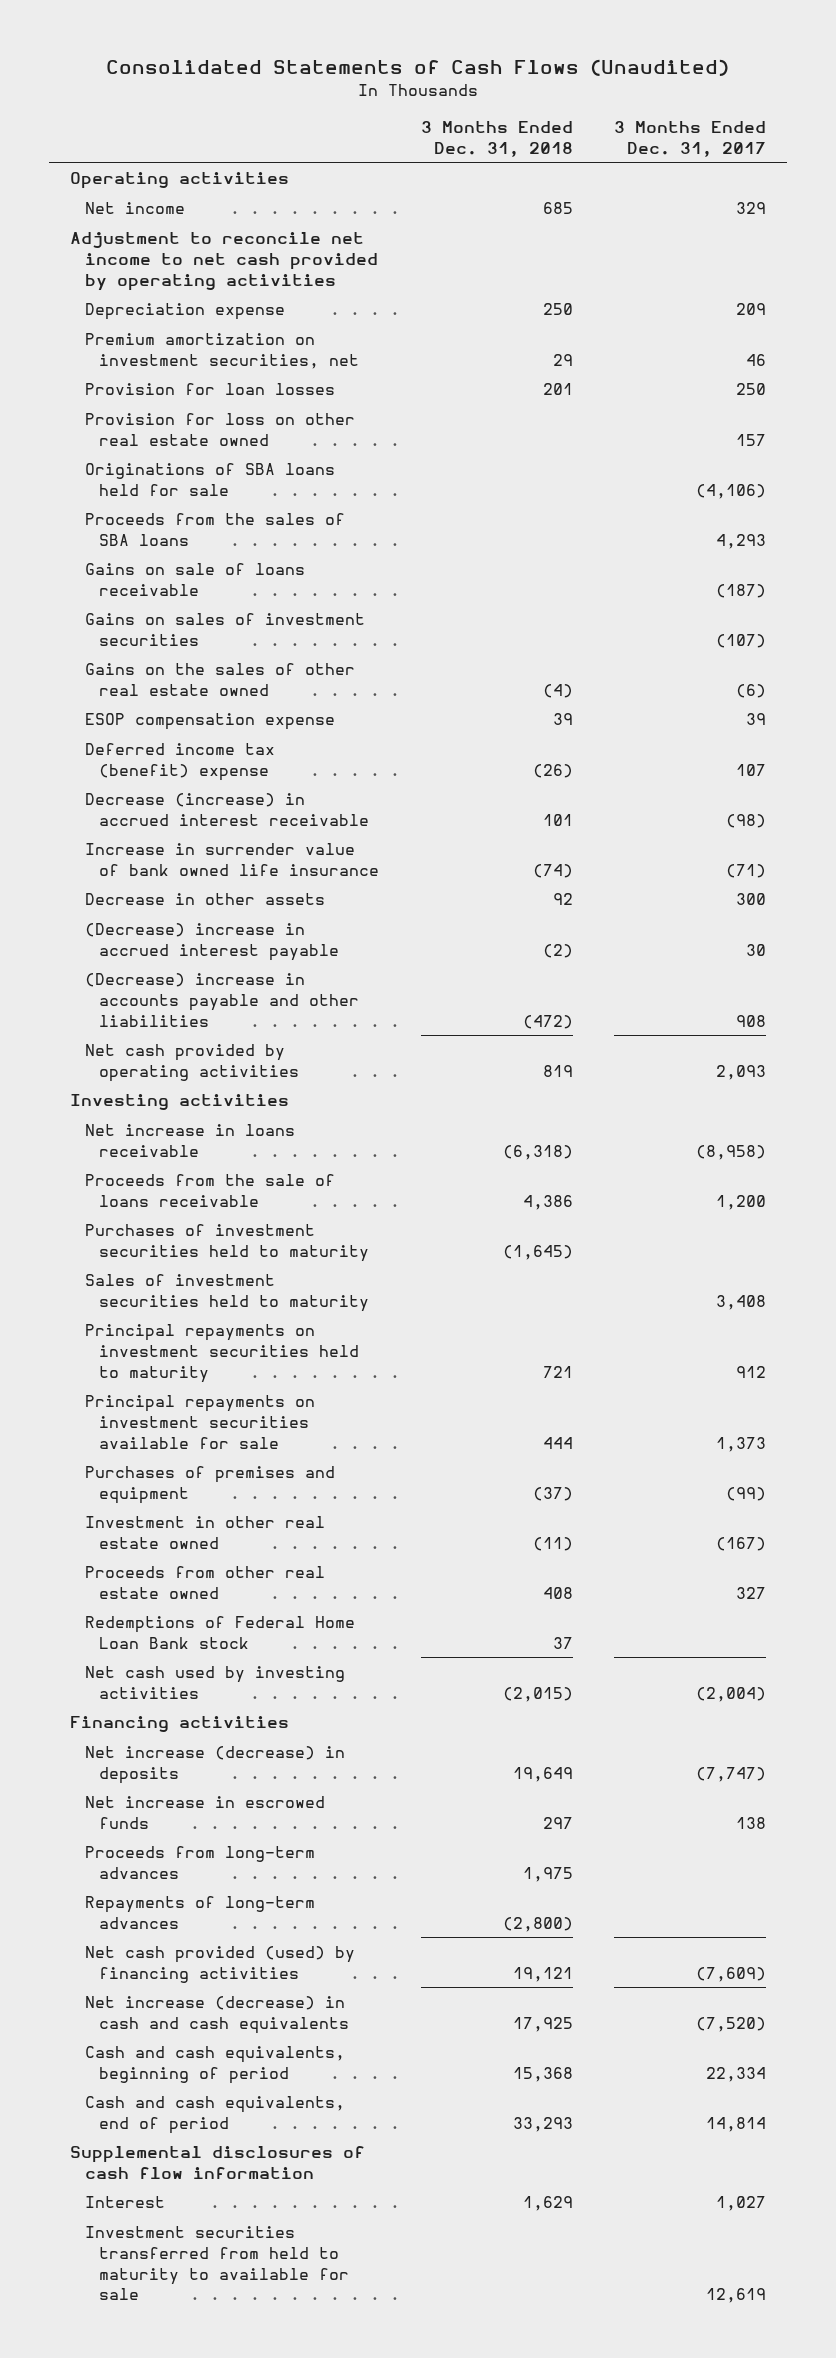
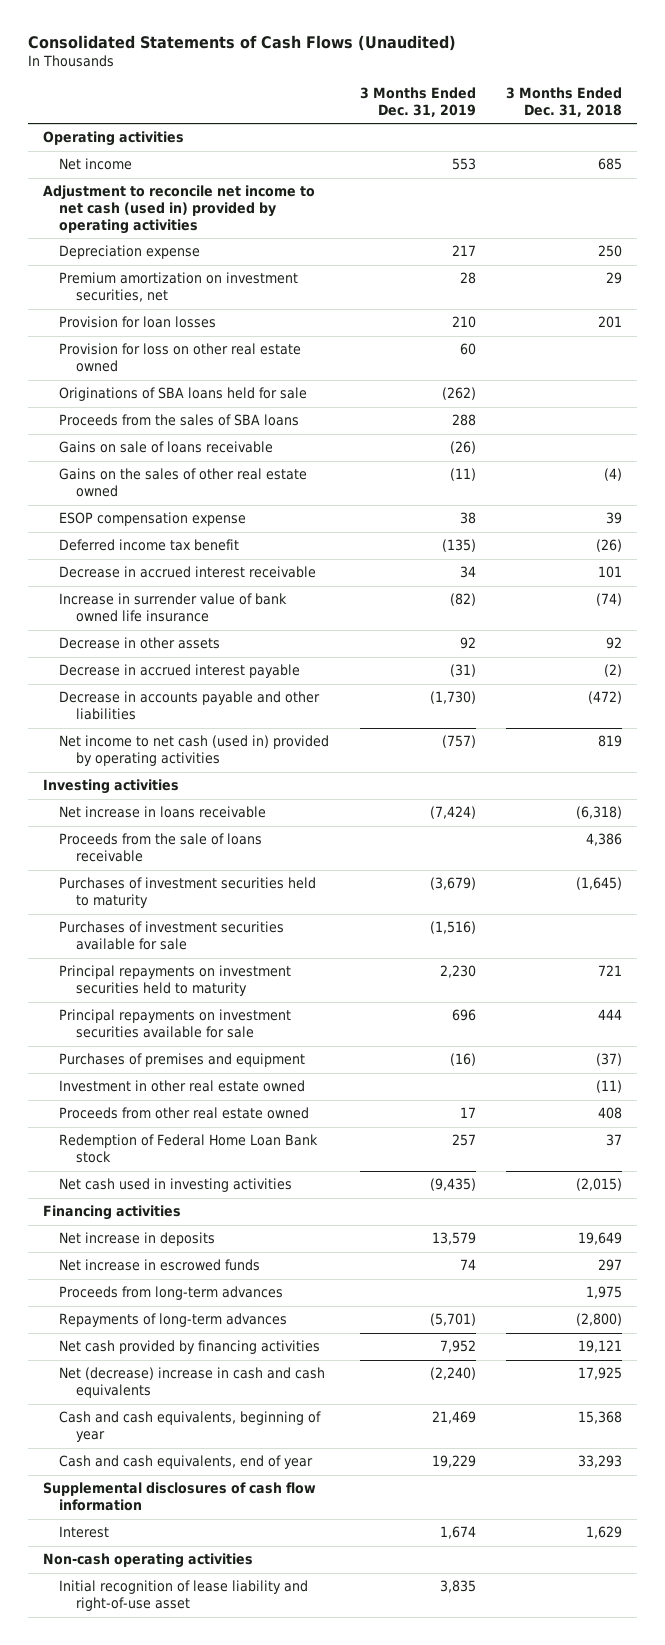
[614,120,767,157] 3 Months Ended Dec. 31, 2017 -> none
none -> [359,86,476,117] 3 Months Ended Dec. 31, 2019
[70,231,378,291] Adjustment to reconcile net income to net cash provided by operating activities -> [42,185,315,234] Adjustment to reconcile net income to net cash (used in) provided by operating activities
[84,612,365,646] Gains on sales of investment securities -> none
[84,742,275,781] Deferred income tax (benefit) expense -> [59,539,240,552] Deferred income tax benefit
[84,792,370,826] Decrease (increase) in accrued interest receivable -> [59,566,317,579] Decrease in accrued interest receivable
[84,922,340,961] (Decrease) increase in accrued interest payable -> [59,664,301,679] Decrease in accrued interest payable
[84,972,360,1027] (Decrease) increase in accounts payable and other liabilities -> [59,691,321,721] Decrease in accounts payable and other liabilities
[84,1043,300,1082] Net cash provided by operating activities -> [59,735,330,767] Net income to net cash (used in) provided by operating activities
[84,1273,370,1312] Sales of investment securities held to maturity -> none
none -> [59,921,285,951] Purchases of investment securities available for sale
[84,1615,355,1649] Redemptions of Federal Home Loan Bank stock -> [59,1134,319,1164] Redemption of Federal Home Loan Bank stock
[84,1665,345,1699] Net cash used by investing activities -> [59,1178,293,1193] Net cash used in investing activities
[84,1745,345,1784] Net increase (decrease) in deposits -> [59,1232,216,1247] Net increase in deposits
[84,1945,355,1983] Net cash provided (used) by financing activities -> [59,1340,321,1355] Net cash provided by financing activities
[84,1995,350,2034] Net increase (decrease) in cash and cash equivalents -> [59,1367,326,1399] Net (decrease) increase in cash and cash equivalents
[84,2045,345,2084] Cash and cash equivalents, beginning of period -> [59,1411,322,1443] Cash and cash equivalents, beginning of year
[84,2095,345,2134] Cash and cash equivalents, end of period -> [59,1455,314,1470] Cash and cash equivalents, end of year
[84,2225,350,2301] Investment securities transferred from held to maturity to available for sale -> none
none -> [42,1553,253,1569] Non-cash operating activities
none -> [59,1580,309,1612] Initial recognition of lease liability and right-of-use asset

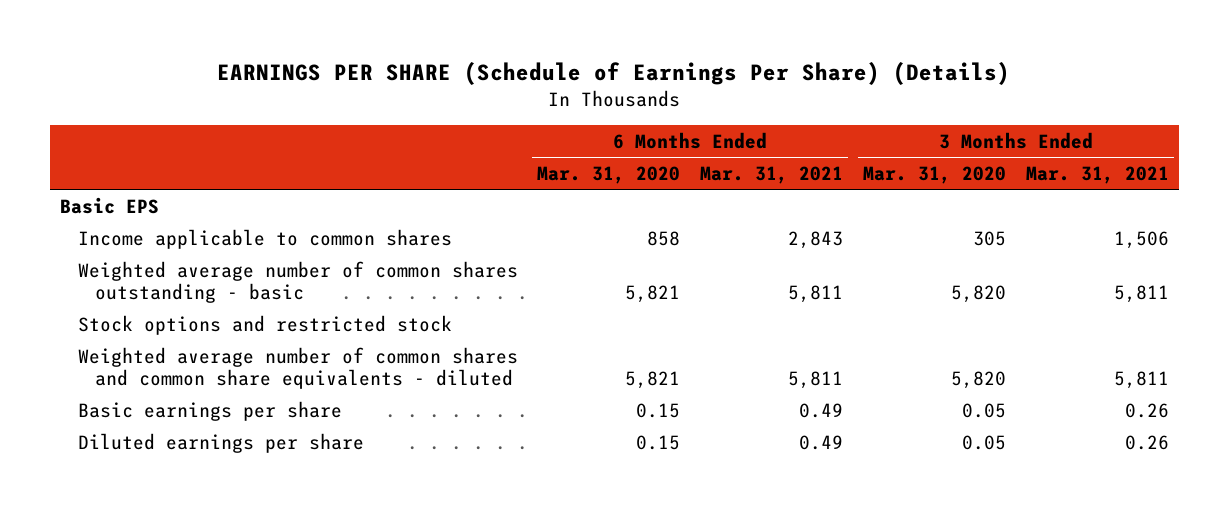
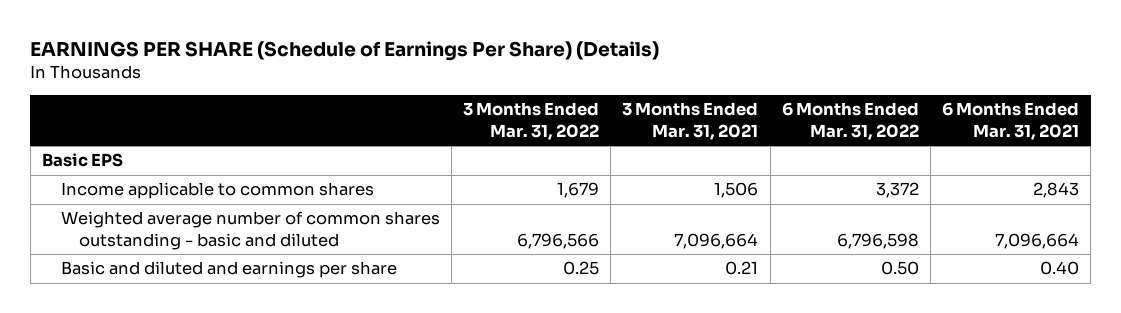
[537,165,681,184] Mar. 31, 2020 -> none
[862,165,1006,184] Mar. 31, 2020 -> none
none -> [463,102,600,141] 3 Months Ended Mar. 31, 2022
none -> [781,102,919,141] 6 Months Ended Mar. 31, 2022
[77,314,452,335] Stock options and restricted stock -> none
[77,346,518,390] Weighted average number of common shares and common share equivalents - diluted -> none
[77,432,364,453] Diluted earnings per share -> none
[77,260,518,304] Weighted average number of common shares outstanding - basic -> [60,211,440,250] Weighted average number of common shares outstanding - basic and diluted
[788,285,844,304] 5,811 -> [995,232,1080,249] 7,096,664
[1113,285,1169,304] 5,811 -> [674,232,759,249] 7,096,664
[77,400,342,421] Basic earnings per share -> [60,261,397,279] Basic and diluted and earnings per share
[799,402,844,418] 0.49 -> [1040,261,1080,276] 0.40
[1124,402,1169,418] 0.26 -> [725,261,759,276] 0.21

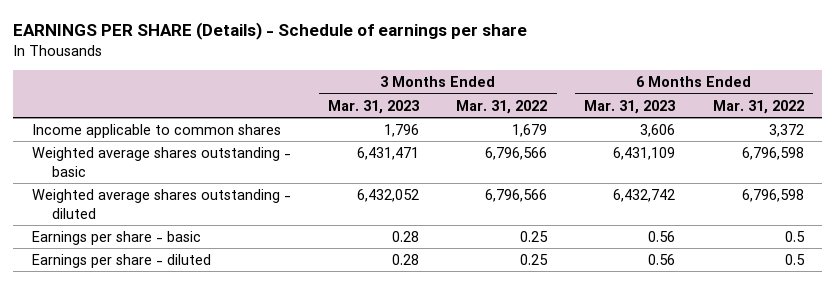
[30,41,660,62] EARNINGS PER SHARE (Schedule of Earnings Per Share) (Details) -> [13,21,528,40] EARNINGS PER SHARE (Details) - Schedule of earnings per share
[622,102,759,141] 3 Months Ended Mar. 31, 2021 -> none
[942,102,1080,141] 6 Months Ended Mar. 31, 2021 -> none
none -> [328,99,420,114] Mar. 31, 2023
none -> [584,99,676,114] Mar. 31, 2023
[41,153,123,168] Basic EPS -> none
[60,211,440,250] Weighted average number of common shares outstanding - basic and diluted -> [31,146,291,177] Weighted average shares outstanding - basic
none -> [31,188,291,219] Weighted average shares outstanding - diluted
[60,261,397,279] Basic and diluted and earnings per share -> [31,230,201,245] Earnings per share - basic
[880,261,919,276] 0.50 -> [784,230,805,242] 0.5
none -> [31,253,211,268] Earnings per share - diluted

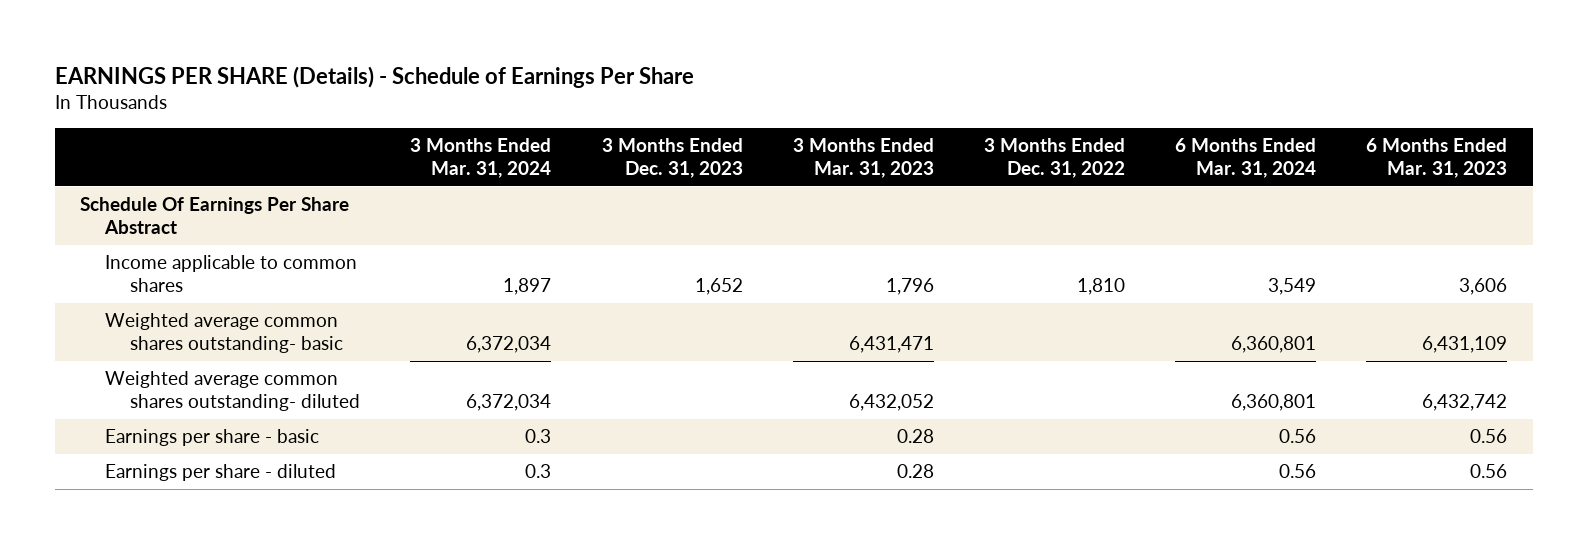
[13,21,528,40] EARNINGS PER SHARE (Details) - Schedule of earnings per share -> [55,66,695,89] EARNINGS PER SHARE (Details) - Schedule of Earnings Per Share
[456,99,548,114] Mar. 31, 2022 -> none
[712,99,804,114] Mar. 31, 2022 -> none
none -> [410,138,552,179] 3 Months Ended Mar. 31, 2024
none -> [601,138,743,179] 3 Months Ended Dec. 31, 2023
none -> [984,138,1126,179] 3 Months Ended Dec. 31, 2022
none -> [1175,138,1317,179] 6 Months Ended Mar. 31, 2024
none -> [80,197,350,235] Schedule Of Earnings Per Share Abstract
[31,146,291,177] Weighted average shares outstanding - basic -> [105,313,344,354] Weighted average common shares outstanding- basic
[31,188,291,219] Weighted average shares outstanding - diluted -> [105,371,361,412] Weighted average common shares outstanding- diluted

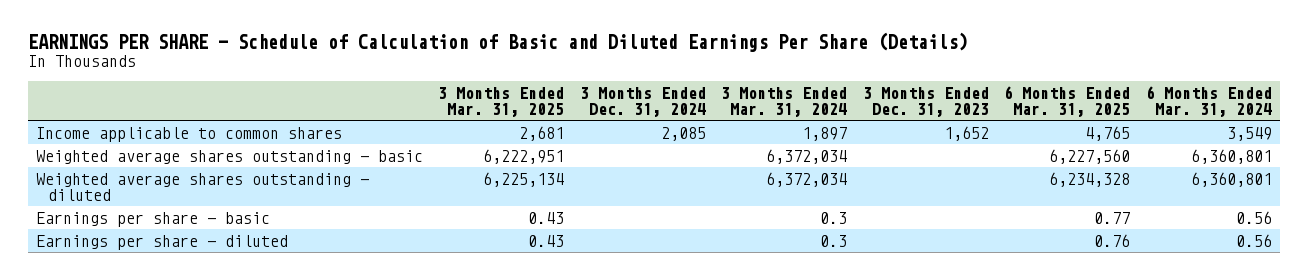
[55,66,695,89] EARNINGS PER SHARE (Details) - Schedule of Earnings Per Share -> [27,31,968,52] EARNINGS PER SHARE - Schedule of Calculation of Basic and Diluted Earnings Per Share (Details)
[792,138,934,179] 3 Months Ended Mar. 31, 2023 -> none
[984,138,1126,179] 3 Months Ended Dec. 31, 2022 -> none
[1366,138,1508,179] 6 Months Ended Mar. 31, 2023 -> none
none -> [438,86,565,117] 3 Months Ended Mar. 31, 2025
none -> [579,86,706,117] 3 Months Ended Dec. 31, 2024
none -> [1004,85,1131,117] 6 Months Ended Mar. 31, 2025
[80,197,350,235] Schedule Of Earnings Per Share Abstract -> none
[105,313,344,354] Weighted average common shares outstanding- basic -> [35,149,423,164] Weighted average shares outstanding - basic
[105,371,361,412] Weighted average common shares outstanding- diluted -> [35,172,369,201] Weighted average shares outstanding - diluted

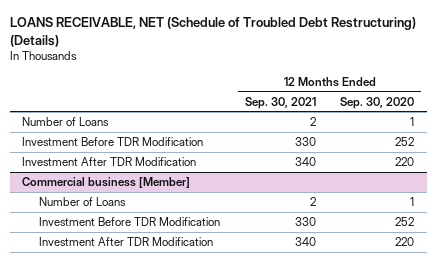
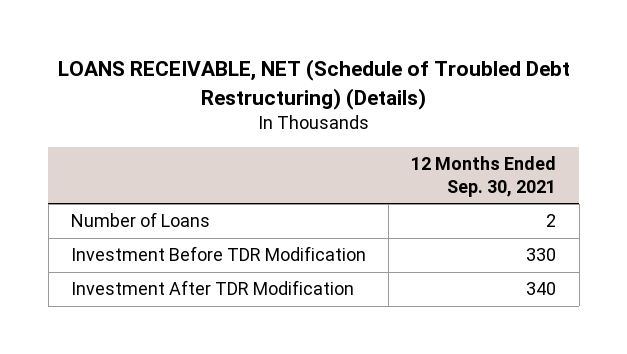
[340,96,415,109] Sep. 30, 2020 -> none
[22,177,191,189] Commercial business [Member] -> none
[38,197,126,207] Number of Loans -> none
[38,217,220,227] Investment Before TDR Modification -> none
[38,237,213,247] Investment After TDR Modification -> none

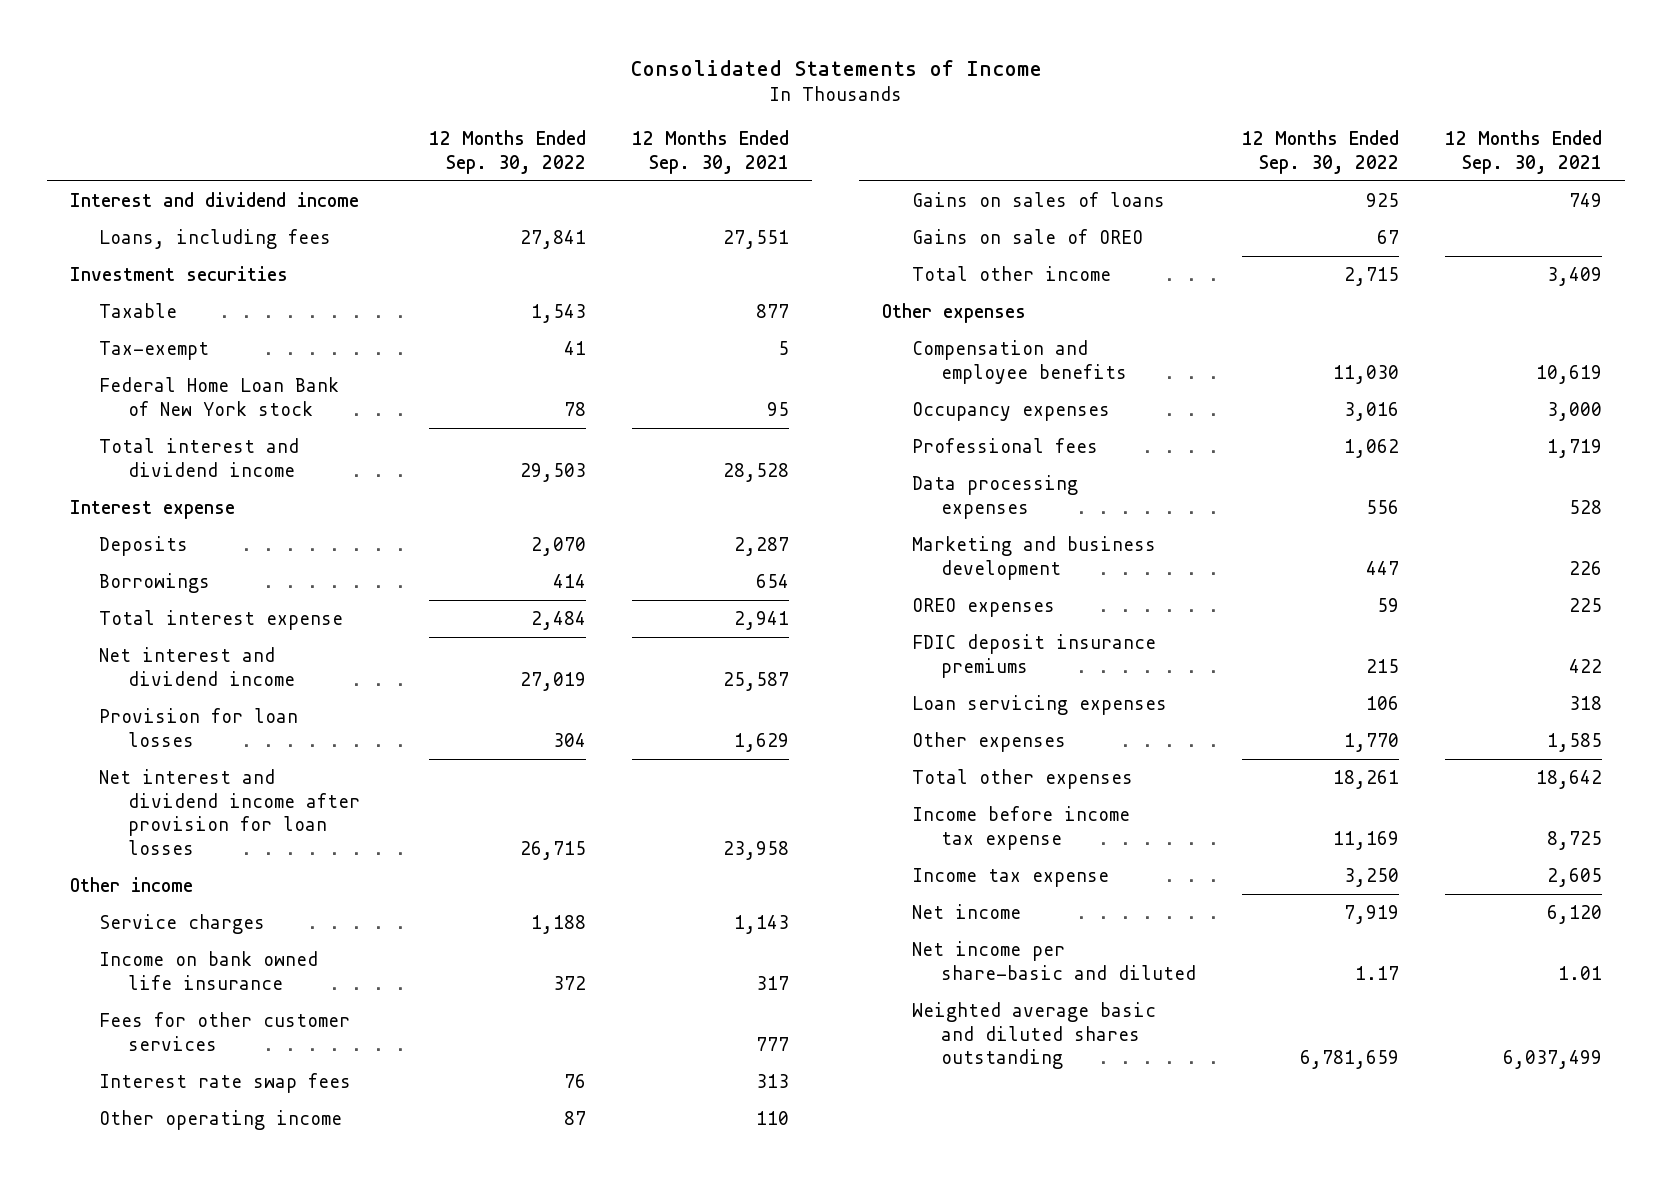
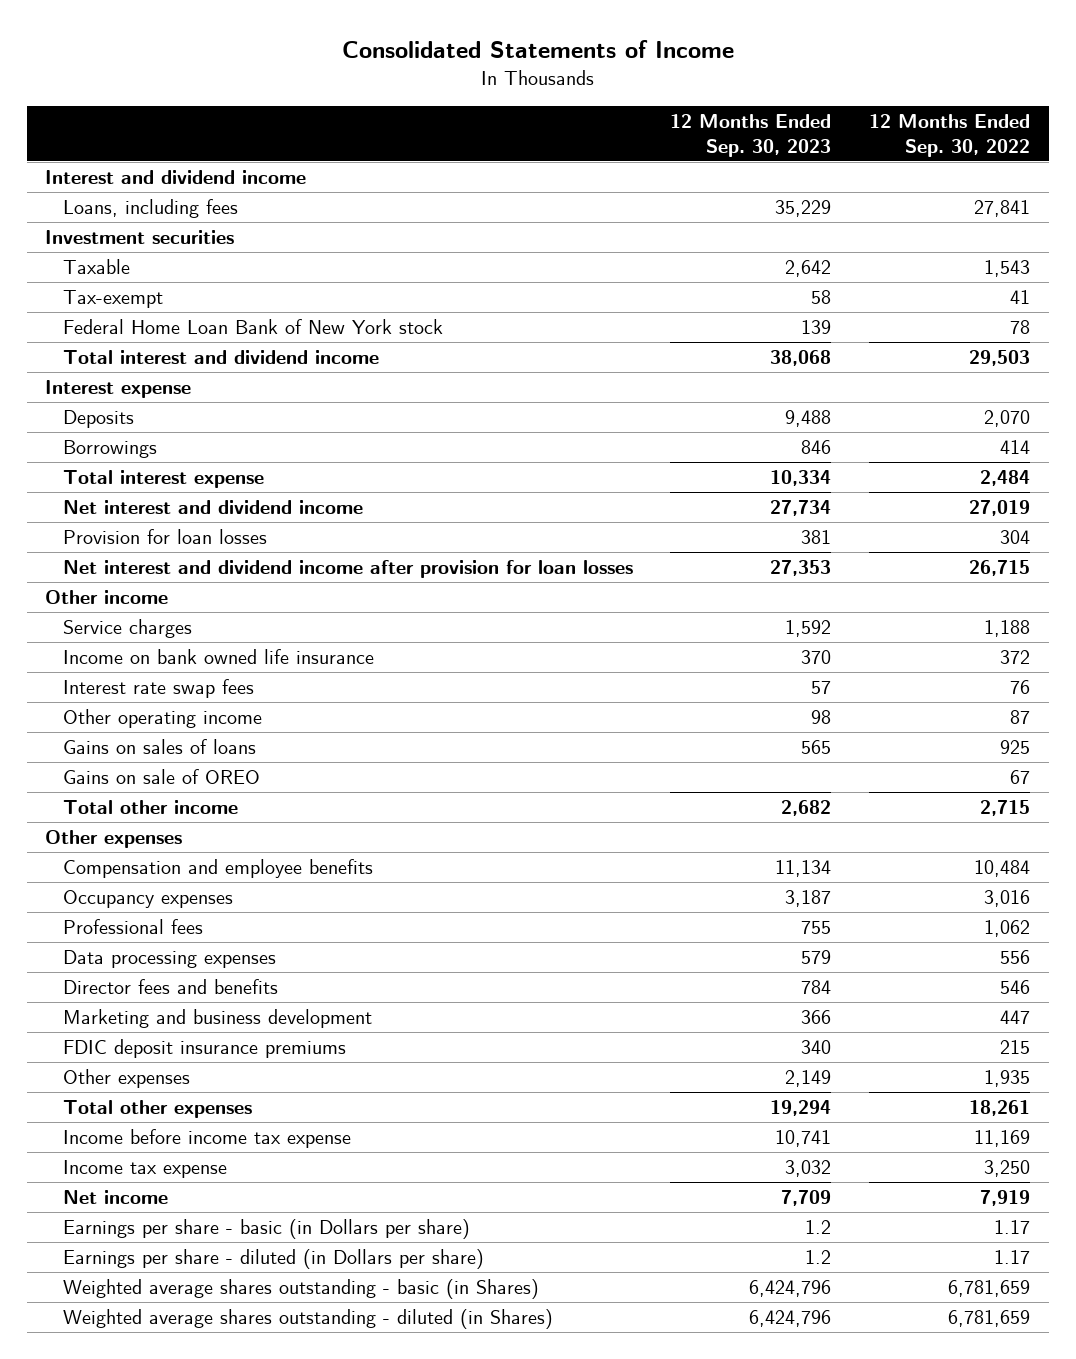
[632,130,790,174] 12 Months Ended Sep. 30, 2021 -> none
none -> [670,113,832,157] 12 Months Ended Sep. 30, 2023
[99,1011,351,1051] Fees for other customer services -> none
[1332,364,1399,384] 11,030 -> [974,860,1031,878] 10,484
none -> [62,979,278,995] Director fees and benefits
[911,597,1055,617] OREO expenses -> none
[911,694,1167,715] Loan servicing expenses -> none
[1343,732,1399,752] 1,770 -> [984,1070,1031,1088] 1,935
[911,940,1196,980] Net income per share-basic and diluted -> [62,1219,470,1240] Earnings per share - basic (in Dollars per share)
none -> [62,1249,484,1270] Earnings per share - diluted (in Dollars per share)
[911,1001,1156,1070] Weighted average basic and diluted shares outstanding -> [62,1279,539,1300] Weighted average shares outstanding - basic (in Shares)
none -> [62,1309,553,1330] Weighted average shares outstanding - diluted (in Shares)

